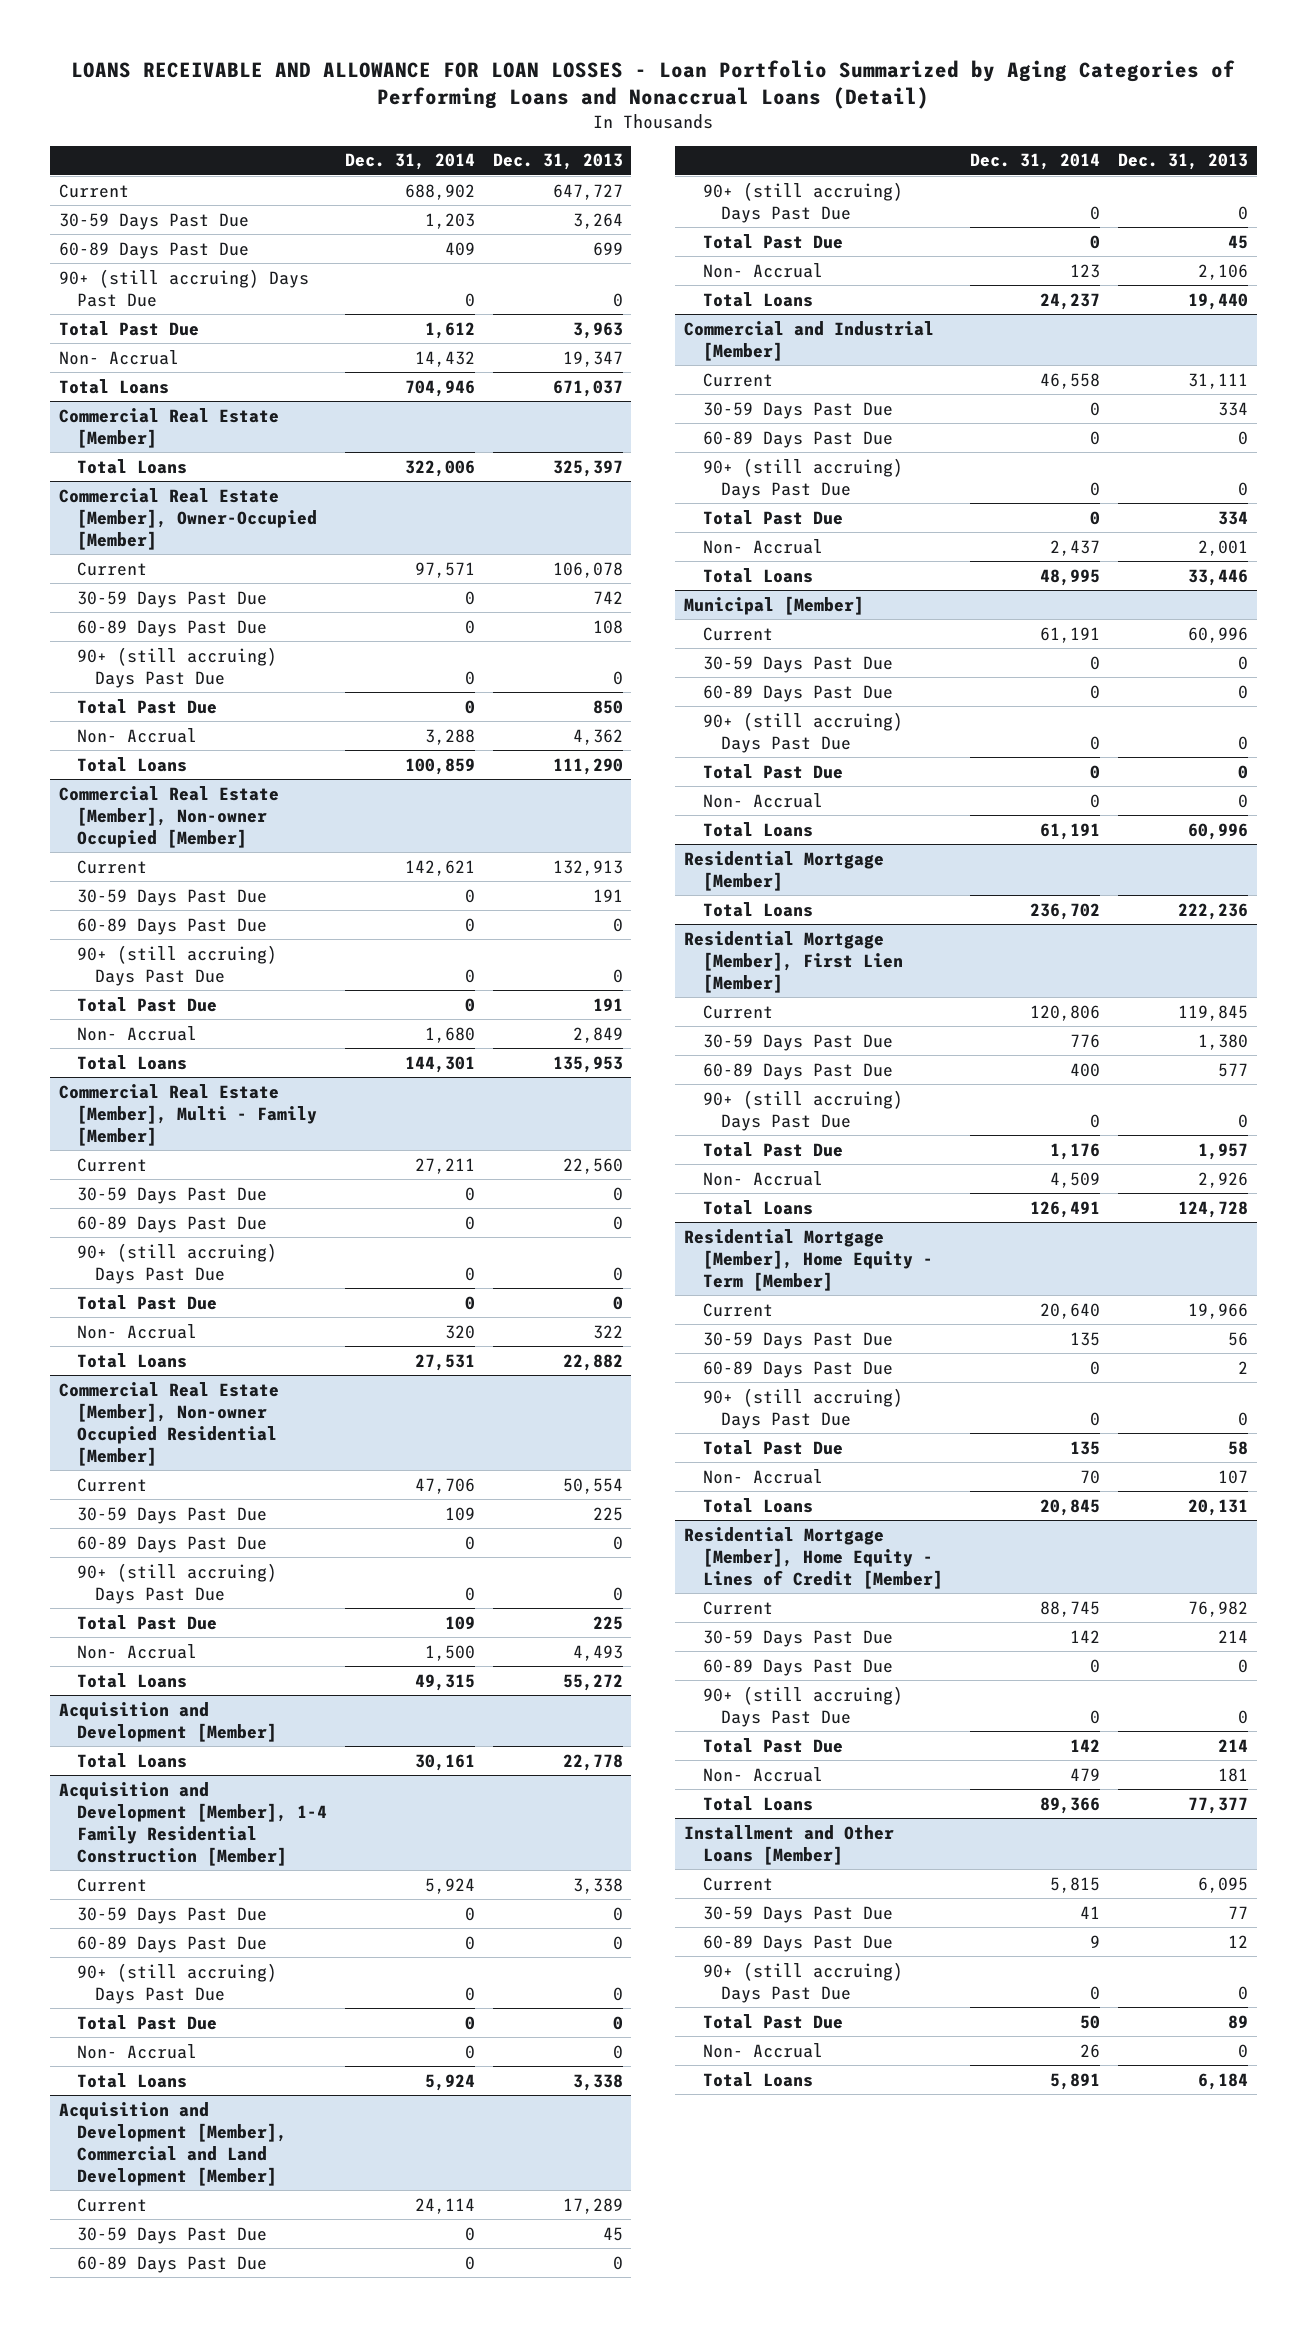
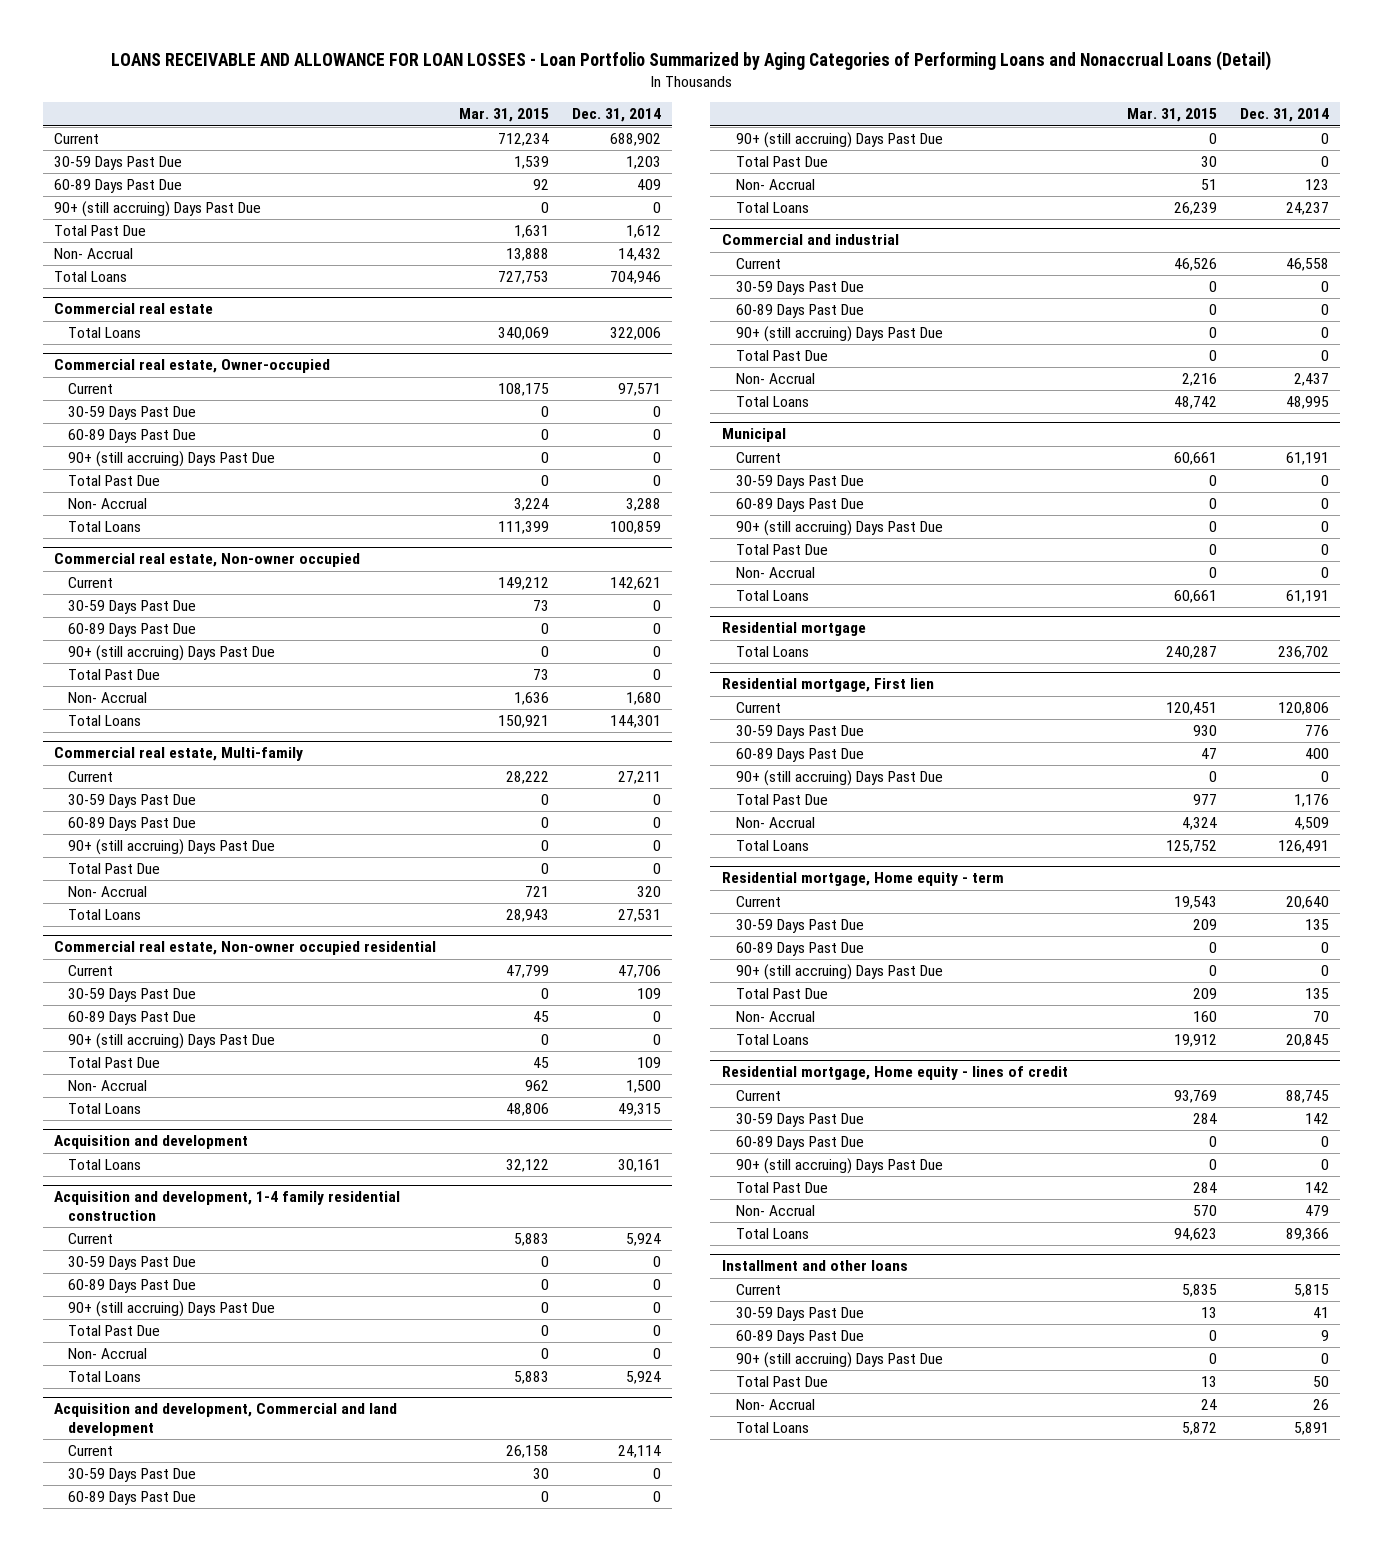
[492,153,623,171] Dec. 31, 2013 -> none
none -> [458,108,549,123] Mar. 31, 2015
[58,407,279,448] Commercial Real Estate [Member] -> [54,303,214,315] Commercial real estate
[58,487,317,550] Commercial Real Estate [Member], Owner-Occupied [Member] -> [54,359,331,374] Commercial real estate, Owner-occupied
[58,785,279,848] Commercial Real Estate [Member], Non-owner Occupied [Member] -> [54,553,361,568] Commercial real estate, Non-owner occupied
[58,1083,317,1146] Commercial Real Estate [Member], Multi - Family [Member] -> [54,747,304,762] Commercial real estate, Multi-family
[58,1381,279,1466] Commercial Real Estate [Member], Non-owner Occupied Residential [Member] -> [54,941,437,956] Commercial real estate, Non-owner occupied residential
[58,1701,277,1742] Acquisition and Development [Member] -> [54,1135,249,1150] Acquisition and development
[58,1781,327,1866] Acquisition and Development [Member], 1-4 Family Residential Construction [Member] -> [54,1191,401,1221] Acquisition and development, 1-4 family residential construction
[58,2101,287,2186] Acquisition and Development [Member], Commercial and Land Development [Member] -> [54,1403,398,1436] Acquisition and development, Commercial and land development
[684,320,935,361] Commercial and Industrial [Member] -> [721,234,899,246] Commercial and industrial
[684,595,865,615] Municipal [Member] -> [721,428,786,443] Municipal
[684,850,885,891] Residential Mortgage [Member] -> [721,622,866,637] Residential mortgage
[684,930,903,993] Residential Mortgage [Member], First Lien [Member] -> [721,678,934,693] Residential mortgage, First lien
[684,1228,933,1291] Residential Mortgage [Member], Home Equity - Term [Member] -> [721,872,1004,887] Residential mortgage, Home equity - term
[684,1526,943,1589] Residential Mortgage [Member], Home Equity - Lines of Credit [Member] -> [721,1066,1068,1081] Residential mortgage, Home equity - lines of credit
[684,1824,895,1865] Installment and Other Loans [Member] -> [721,1260,908,1272] Installment and other loans

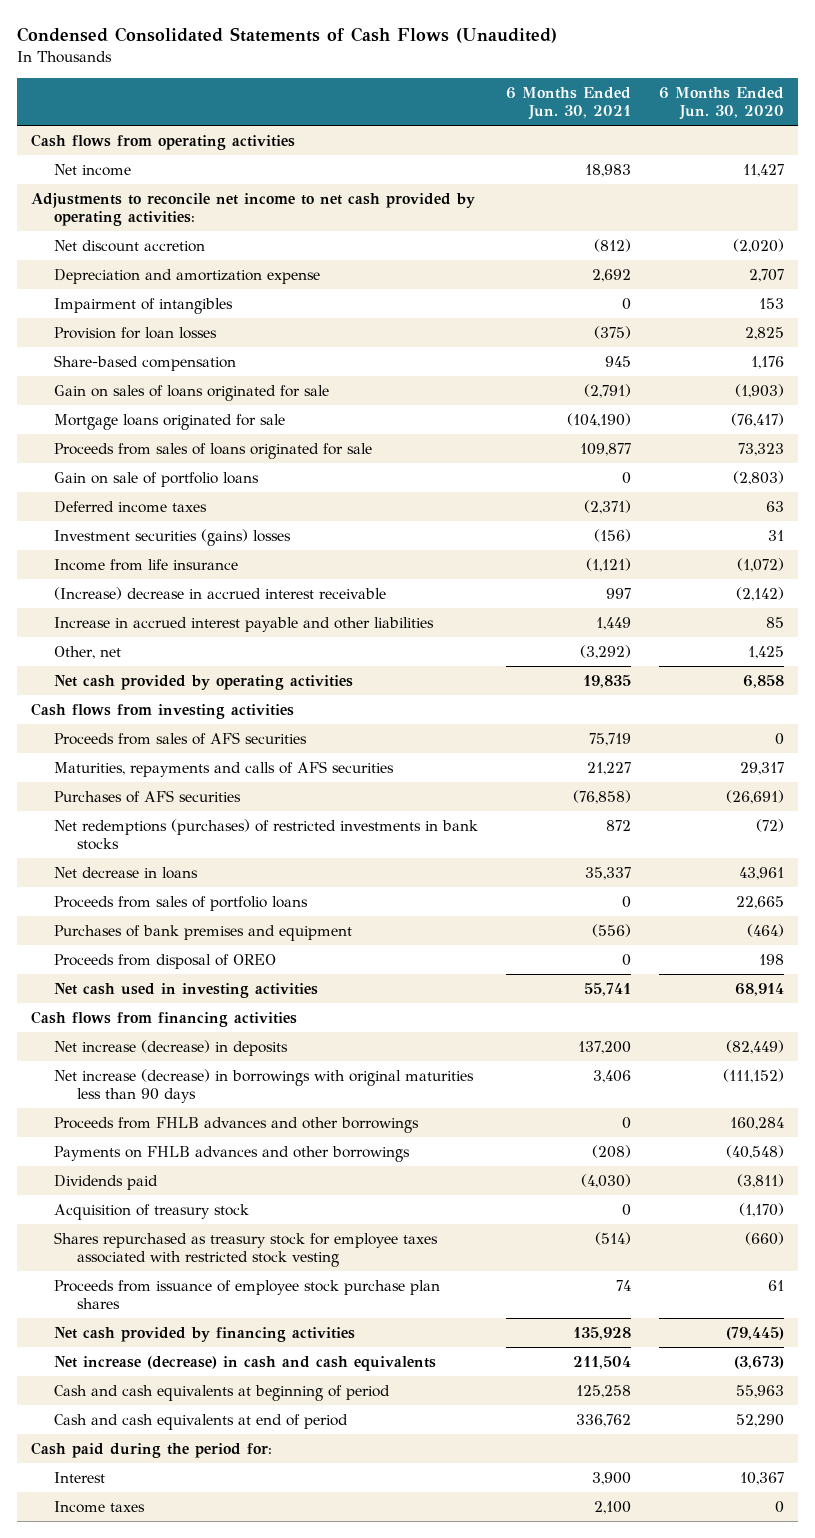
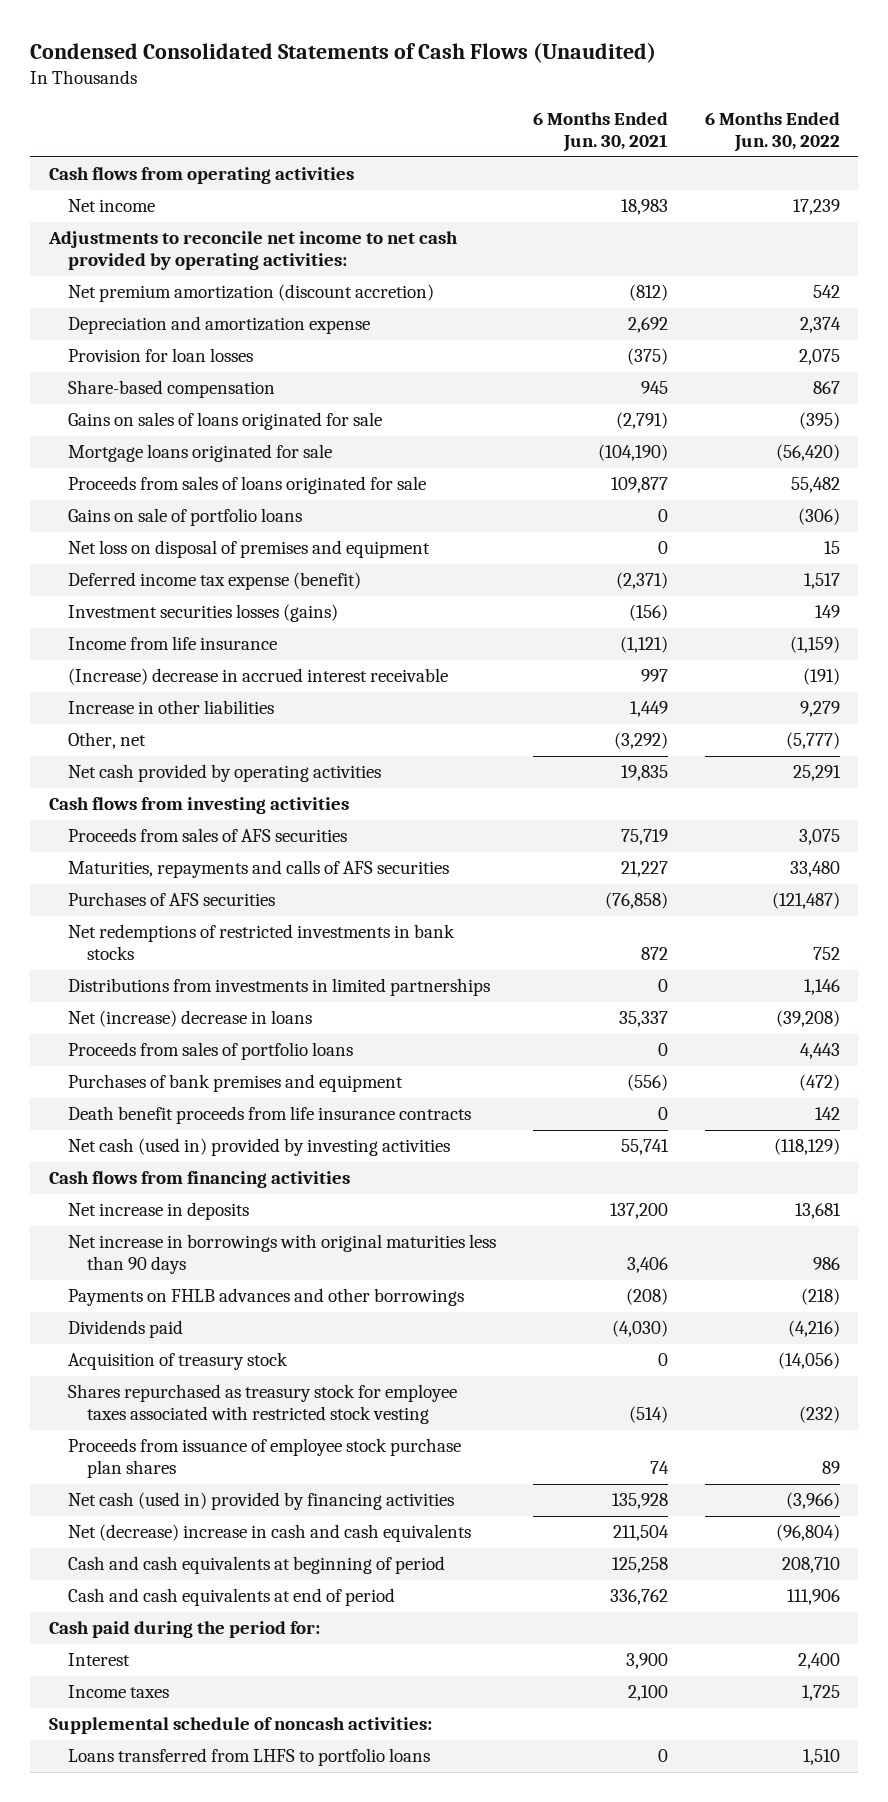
[658,86,784,121] 6 Months Ended Jun. 30, 2020 -> none
none -> [704,112,840,153] 6 Months Ended Jun. 30, 2022
[54,239,206,252] Net discount accretion -> [67,284,434,303] Net premium amortization (discount accretion)
[54,297,234,314] Impairment of intangibles -> none
[54,384,330,401] Gain on sales of loans originated for sale -> [67,412,382,431] Gains on sales of loans originated for sale
[54,471,260,487] Gain on sale of portfolio loans -> [67,508,302,527] Gains on sale of portfolio loans
none -> [67,540,430,559] Net loss on disposal of premises and equipment
[54,500,208,513] Deferred income taxes -> [67,572,361,591] Deferred income tax expense (benefit)
[54,528,292,546] Investment securities (gains) losses -> [67,604,338,623] Investment securities losses (gains)
[54,616,435,632] Increase in accrued interest payable and other liabilities -> [67,700,274,715] Increase in other liabilities
[54,818,479,851] Net redemptions (purchases) of restricted investments in bank stocks -> [67,924,455,960] Net redemptions of restricted investments in bank stocks
none -> [67,978,490,997] Distributions from investments in limited partnerships
[54,866,199,879] Net decrease in loans -> [67,1010,312,1028] Net (increase) decrease in loans
[54,953,277,969] Proceeds from disposal of OREO -> none
none -> [67,1106,471,1125] Death benefit proceeds from life insurance contracts
[54,982,319,998] Net cash used in investing activities -> [67,1138,450,1157] Net cash (used in) provided by investing activities
[54,1116,420,1133] Proceeds from FHLB advances and other borrowings -> none
[54,1039,289,1056] Net increase (decrease) in deposits -> [67,1202,249,1221] Net increase in deposits
[54,1068,475,1104] Net increase (decrease) in borrowings with original maturities less than 90 days -> [67,1234,496,1274] Net increase in borrowings with original maturities less than 90 days
[54,1326,356,1342] Net cash provided by financing activities -> [67,1492,454,1511] Net cash (used in) provided by financing activities
[54,1355,437,1371] Net increase (decrease) in cash and cash equivalents -> [67,1524,471,1543] Net (decrease) increase in cash and cash equivalents
none -> [48,1717,432,1735] Supplemental schedule of noncash activities:
none -> [67,1748,430,1767] Loans transferred from LHFS to portfolio loans

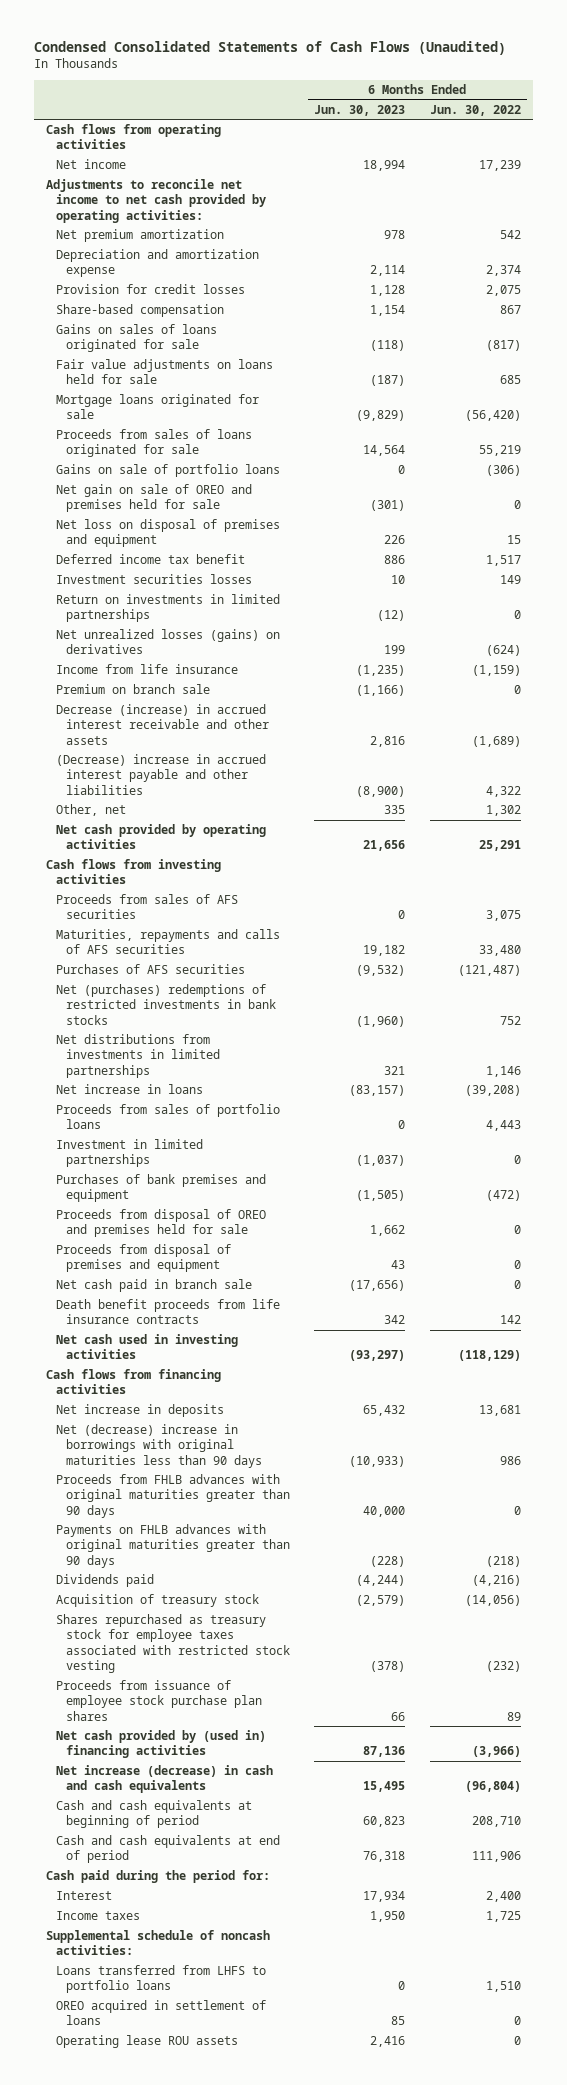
[532,112,668,153] 6 Months Ended Jun. 30, 2021 -> none
none -> [314,104,406,116] Jun. 30, 2023
[67,284,434,303] Net premium amortization (discount accretion) -> [55,229,224,243] Net premium amortization
[67,348,253,363] Provision for loan losses -> [55,284,245,295] Provision for credit losses
[798,412,840,430] (395) -> [485,340,521,352] (817)
none -> [55,359,273,385] Fair value adjustments on loans held for sale
[790,477,840,494] 55,482 -> [478,445,521,457] 55,219
none -> [55,484,252,513] Net gain on sale of OREO and premises held for sale
[67,572,361,591] Deferred income tax expense (benefit) -> [55,554,245,565] Deferred income tax benefit
[67,604,338,623] Investment securities losses (gains) -> [55,574,252,585] Investment securities losses
none -> [55,594,280,623] Return on investments in limited partnerships
none -> [55,629,280,655] Net unrealized losses (gains) on derivatives
none -> [55,684,210,695] Premium on branch sale
[67,668,448,686] (Increase) decrease in accrued interest receivable -> [55,704,269,745] Decrease (increase) in accrued interest receivable and other assets
[802,668,840,686] (191) -> [471,735,521,747] (1,689)
[67,700,274,715] Increase in other liabilities -> [55,754,266,795] (Decrease) increase in accrued interest payable and other liabilities
[799,701,840,718] 9,279 -> [485,785,521,797] 4,322
[785,732,840,750] (5,777) -> [485,805,521,817] 1,302
[67,924,455,960] Net redemptions of restricted investments in bank stocks -> [55,984,276,1025] Net (purchases) redemptions of restricted investments in bank stocks
[67,978,490,997] Distributions from investments in limited partnerships -> [55,1034,220,1078] Net distributions from investments in limited partnerships
[67,1010,312,1028] Net (increase) decrease in loans -> [55,1084,203,1095] Net increase in loans
none -> [55,1139,203,1168] Investment in limited partnerships
none -> [55,1209,266,1238] Proceeds from disposal of OREO and premises held for sale
none -> [55,1244,231,1273] Proceeds from disposal of premises and equipment
none -> [55,1279,252,1293] Net cash paid in branch sale
[67,1138,450,1157] Net cash (used in) provided by investing activities -> [55,1334,238,1360] Net cash used in investing activities
[67,1234,496,1274] Net increase in borrowings with original maturities less than 90 days -> [55,1424,262,1468] Net (decrease) increase in borrowings with original maturities less than 90 days
none -> [55,1474,290,1518] Proceeds from FHLB advances with original maturities greater than 90 days
[67,1288,464,1307] Payments on FHLB advances and other borrowings -> [55,1524,290,1568] Payments on FHLB advances with original maturities greater than 90 days
[67,1492,454,1511] Net cash (used in) provided by financing activities -> [55,1730,266,1759] Net cash provided by (used in) financing activities
[67,1524,471,1543] Net (decrease) increase in cash and cash equivalents -> [55,1765,273,1794] Net increase (decrease) in cash and cash equivalents
none -> [55,2000,266,2026] OREO acquired in settlement of loans
none -> [55,2035,238,2049] Operating lease ROU assets

